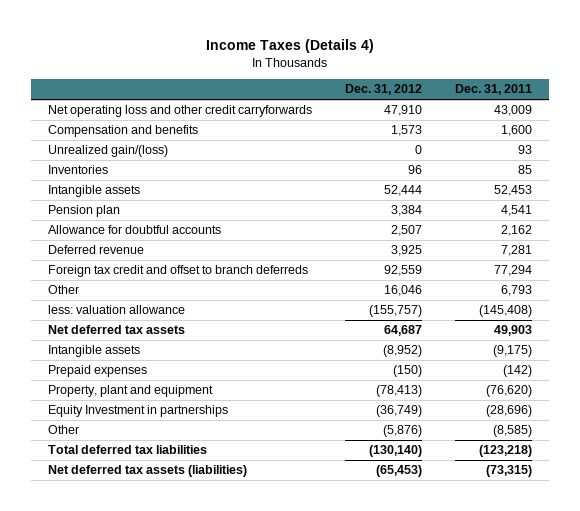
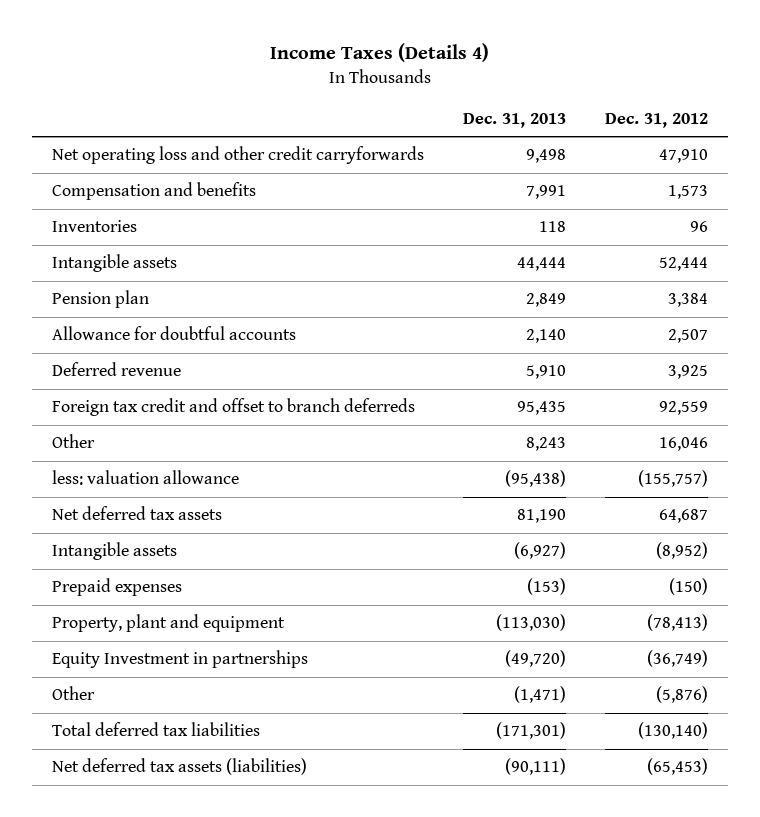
[454,84,532,96] Dec. 31, 2011 -> none
none -> [462,112,566,128] Dec. 31, 2013
[47,145,168,158] Unrealized gain/(loss) -> none

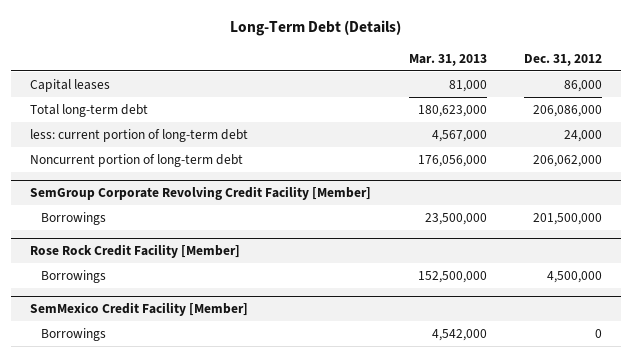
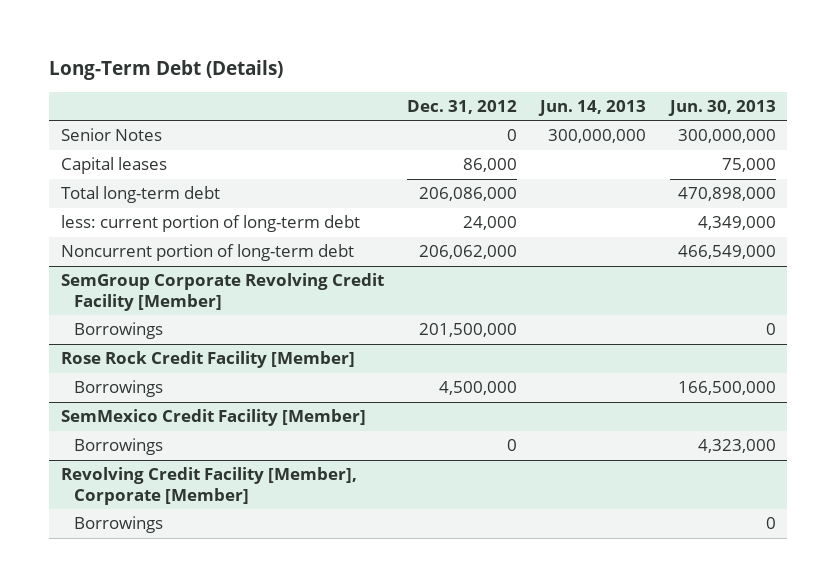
[408,53,487,66] Mar. 31, 2013 -> none
none -> [538,99,647,116] Jun. 14, 2013
none -> [667,99,776,116] Jun. 30, 2013
none -> [60,128,162,142] Senior Notes
none -> [60,467,357,505] Revolving Credit Facility [Member], Corporate [Member]
none -> [73,516,163,534] Borrowings

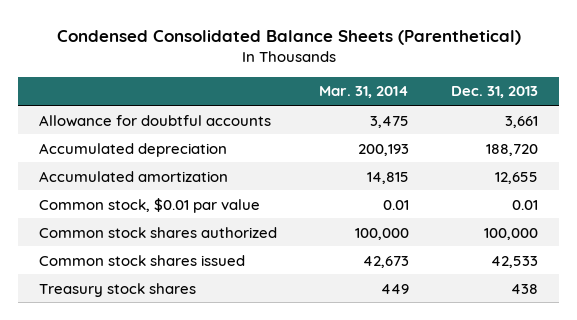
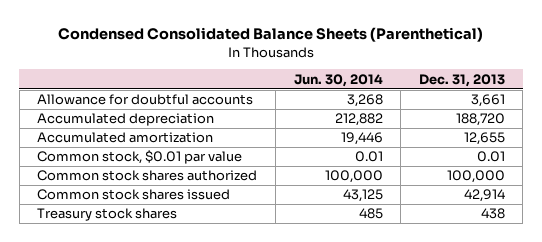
[319,86,410,99] Mar. 31, 2014 -> none
none -> [293,73,383,87] Jun. 30, 2014
[490,255,538,268] 42,533 -> [463,189,505,203] 42,914

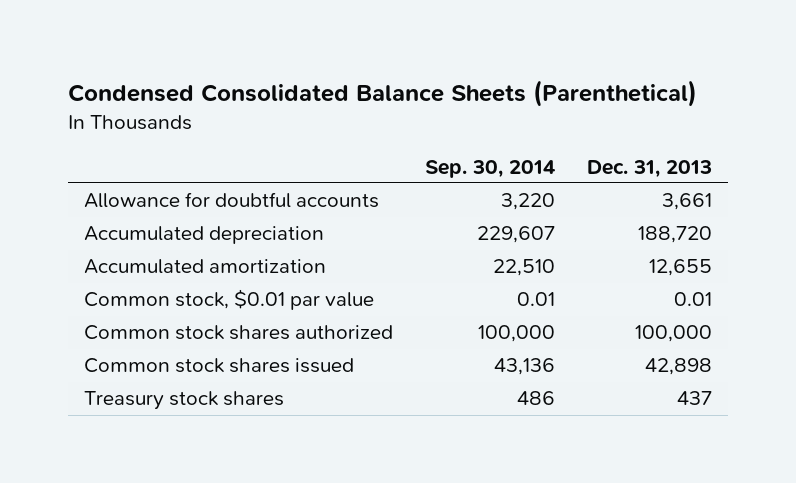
[293,73,383,87] Jun. 30, 2014 -> none
none -> [425,159,556,178] Sep. 30, 2014
[463,189,505,203] 42,914 -> [645,358,713,376] 42,898
[480,208,505,220] 438 -> [677,391,713,406] 437

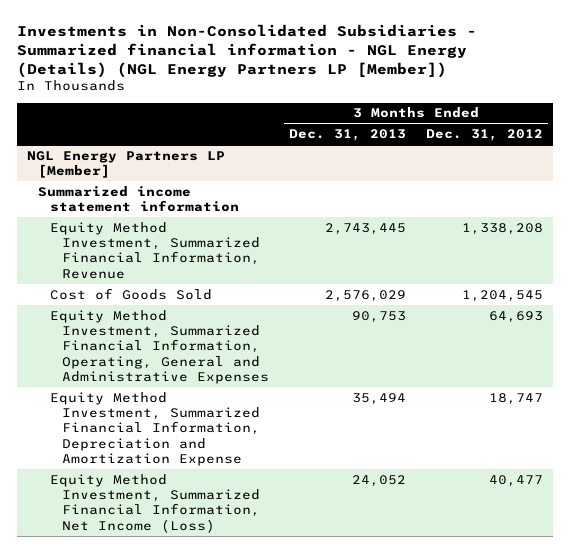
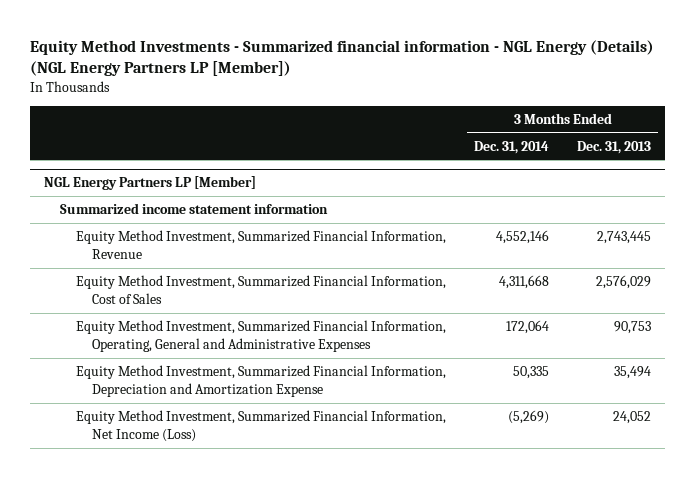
[16,23,477,78] Investments in Non-Consolidated Subsidiaries - Summarized financial information - NGL Energy (Details) (NGL Energy Partners LP [Member]) -> [29,39,654,77] Equity Method Investments - Summarized financial information - NGL Energy (Details) (NGL Energy Partners LP [Member])
[425,129,543,142] Dec. 31, 2012 -> none
none -> [473,140,549,154] Dec. 31, 2014
[50,287,213,300] Cost of Goods Sold -> [75,275,446,305] Equity Method Investment, Summarized Financial Information, Cost of Sales

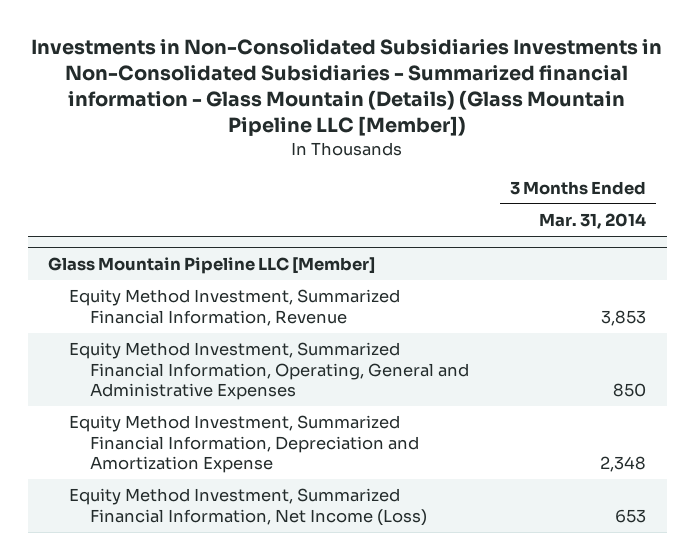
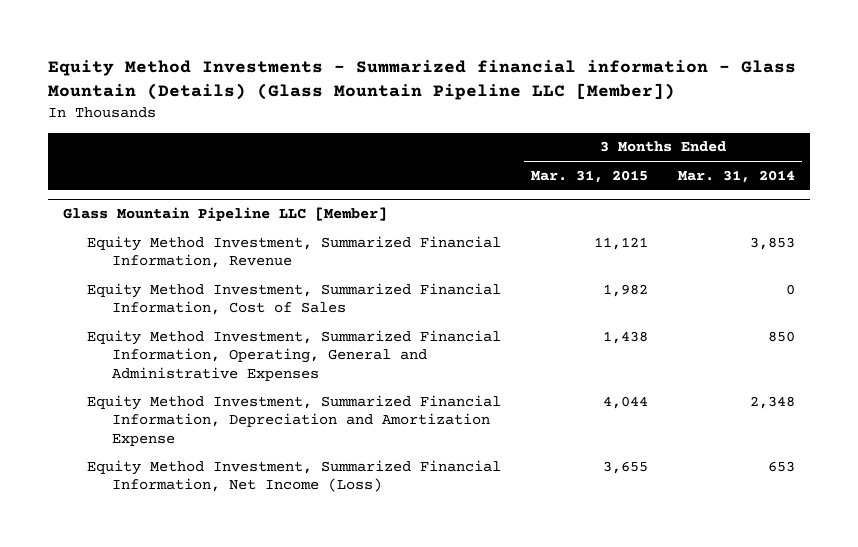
[31,38,663,136] Investments in Non-Consolidated Subsidiaries Investments in Non-Consolidated Subsidiaries - Summarized financial information - Glass Mountain (Details) (Glass Mountain Pipeline LLC [Member]) -> [47,59,796,101] Equity Method Investments - Summarized financial information - Glass Mountain (Details) (Glass Mountain Pipeline LLC [Member])
none -> [531,169,649,183] Mar. 31, 2015
none -> [87,282,502,316] Equity Method Investment, Summarized Financial Information, Cost of Sales

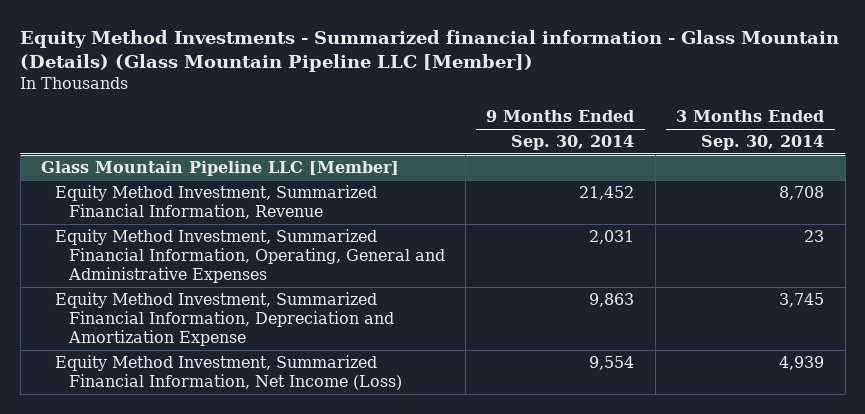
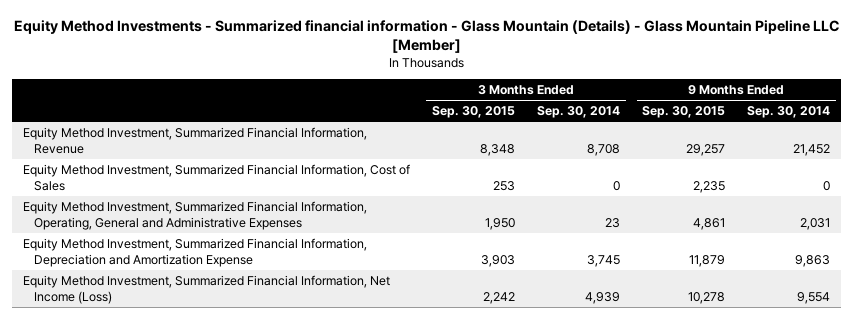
[20,30,840,73] Equity Method Investments - Summarized financial information - Glass Mountain (Details) (Glass Mountain Pipeline LLC [Member]) -> [13,19,840,54] Equity Method Investments - Summarized financial information - Glass Mountain (Details) - Glass Mountain Pipeline LLC [Member]
none -> [431,106,515,119] Sep. 30, 2015
none -> [642,106,726,119] Sep. 30, 2015
[41,161,400,177] Glass Mountain Pipeline LLC [Member] -> none
none -> [22,163,410,191] Equity Method Investment, Summarized Financial Information, Cost of Sales

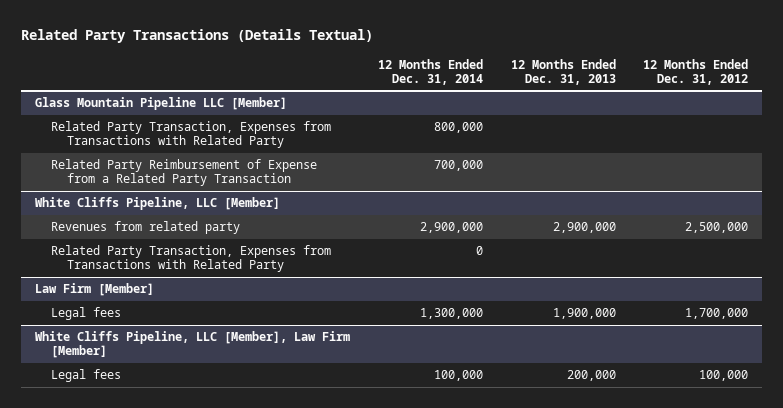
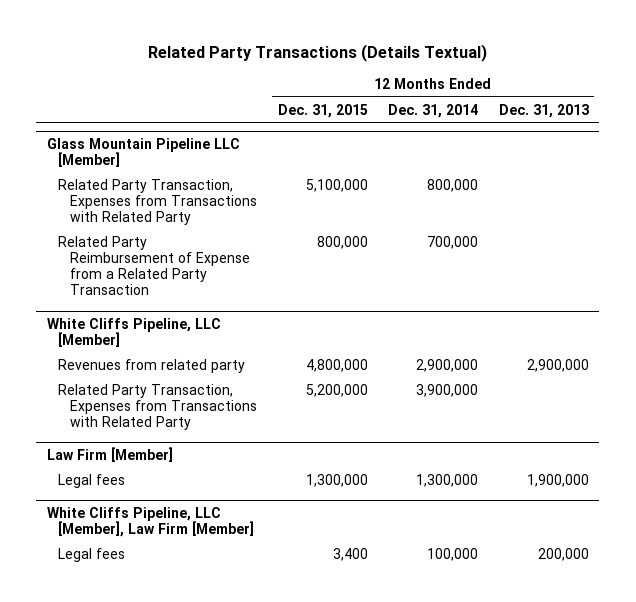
[643,58,749,85] 12 Months Ended Dec. 31, 2012 -> none
none -> [277,103,368,118] Dec. 31, 2015
[475,246,483,256] 0 -> [416,383,479,397] 3,900,000

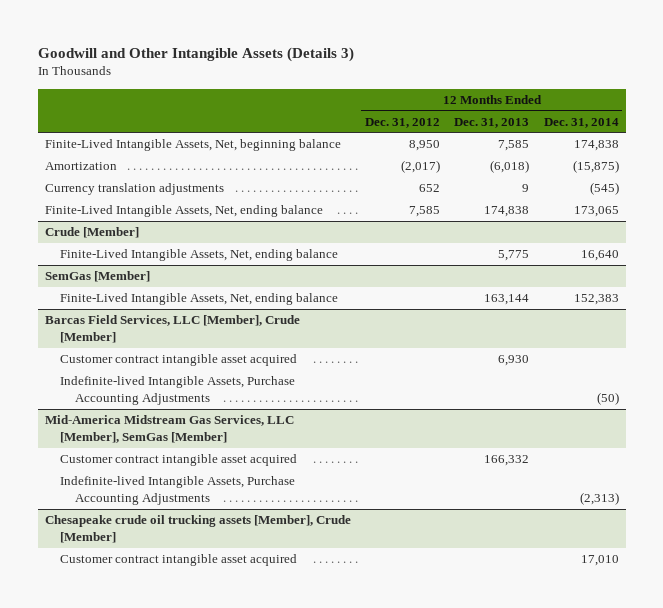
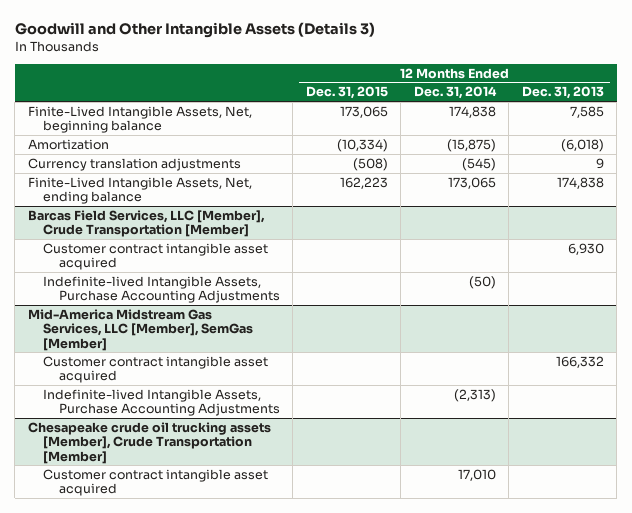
[364,117,440,128] Dec. 31, 2012 -> none
none -> [305,86,388,100] Dec. 31, 2015
[44,227,139,239] Crude [Member] -> none
[60,249,339,262] Finite-Lived Intangible Assets, Net, ending balance -> none
[44,271,150,283] SemGas [Member] -> none
[60,293,339,306] Finite-Lived Intangible Assets, Net, ending balance -> none
[44,315,300,344] Barcas Field Services, LLC [Member], Crude [Member] -> [27,209,265,238] Barcas Field Services, LLC [Member], Crude Transportation [Member]
[44,515,351,544] Chesapeake crude oil trucking assets [Member], Crude [Member] -> [27,421,271,464] Chesapeake crude oil trucking assets [Member], Crude Transportation [Member]

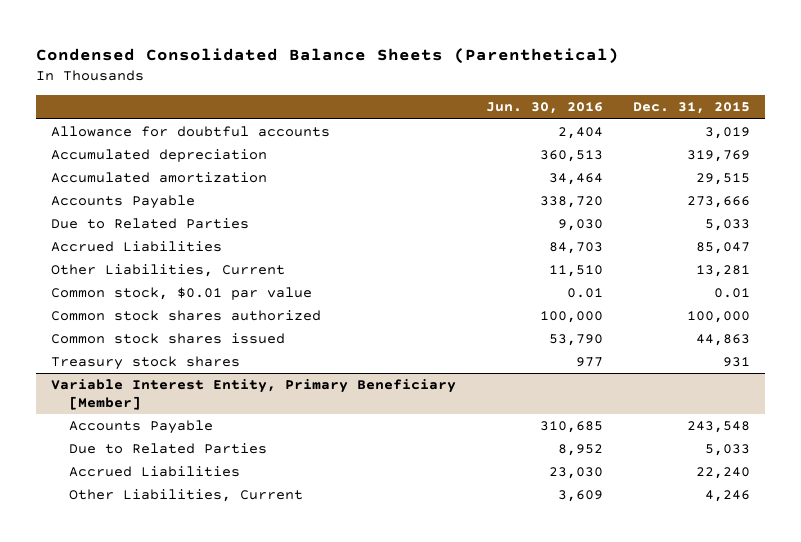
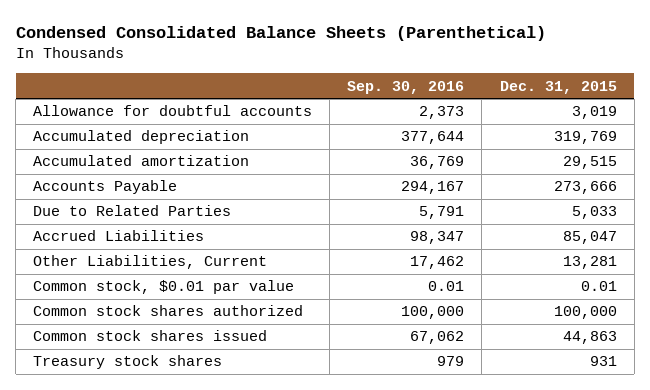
[485,102,603,115] Jun. 30, 2016 -> none
none -> [347,80,465,94] Sep. 30, 2016
[50,379,456,410] Variable Interest Entity, Primary Beneficiary [Member] -> none
[68,420,213,435] Accounts Payable -> none
[68,443,267,455] Due to Related Parties -> none
[68,466,240,478] Accrued Liabilities -> none
[68,489,303,503] Other Liabilities, Current -> none

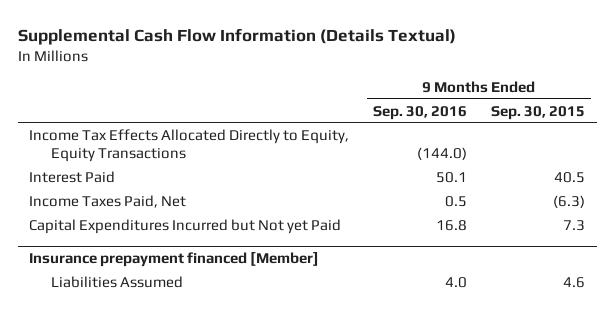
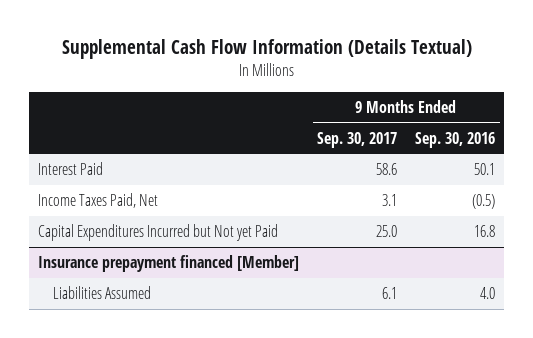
[491,105,586,120] Sep. 30, 2015 -> none
none -> [317,131,398,148] Sep. 30, 2017
[29,128,350,162] Income Tax Effects Allocated Directly to Equity, Equity Transactions -> none
[445,195,468,207] 0.5 -> [472,194,496,210] (0.5)

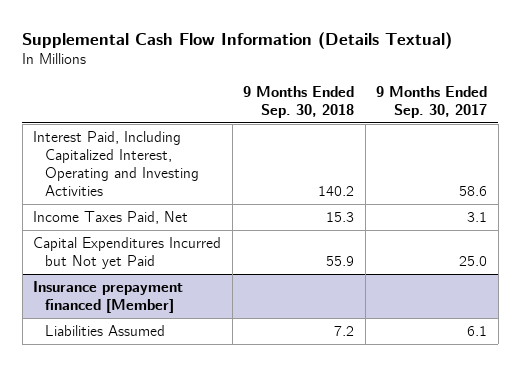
[415,131,496,148] Sep. 30, 2016 -> none
none -> [243,85,355,118] 9 Months Ended Sep. 30, 2018
[38,162,104,176] Interest Paid -> [33,131,200,197] Interest Paid, Including Capitalized Interest, Operating and Investing Activities

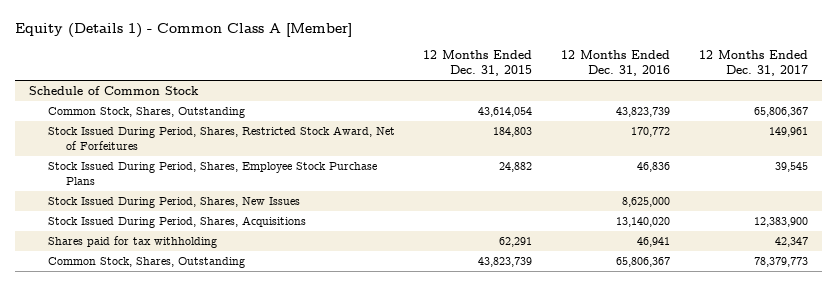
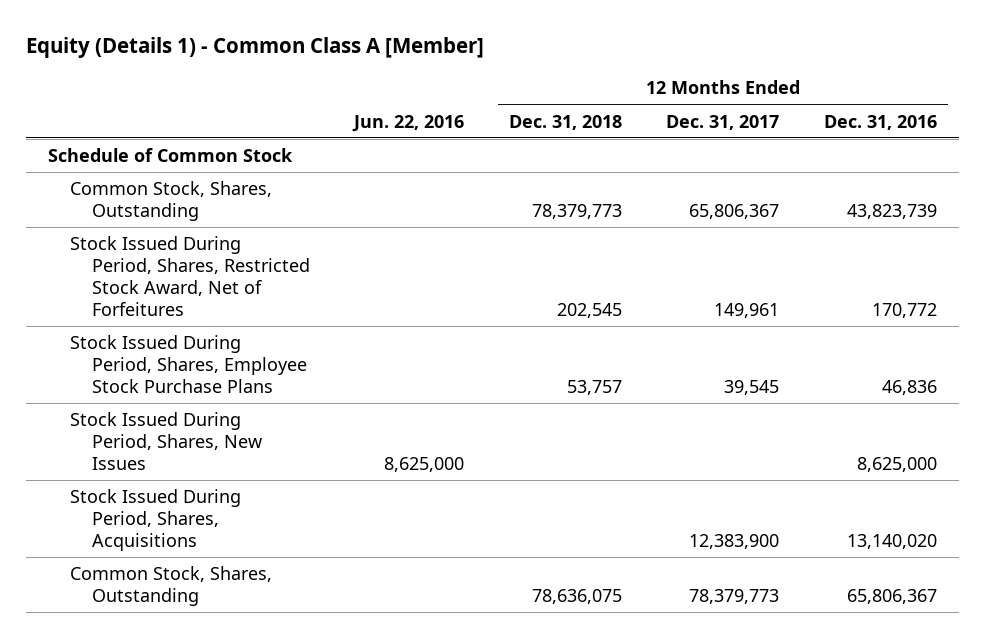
[423,50,533,77] 12 Months Ended Dec. 31, 2015 -> none
none -> [352,114,465,132] Jun. 22, 2016
none -> [508,114,622,130] Dec. 31, 2018
[47,236,217,249] Shares paid for tax withholding -> none

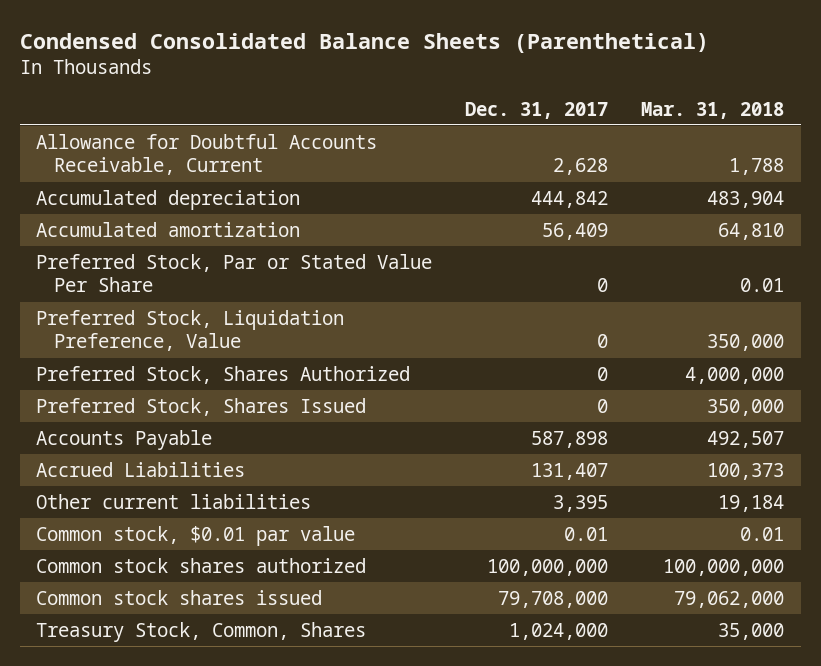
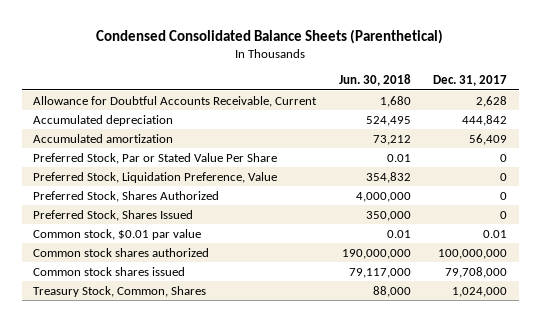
[641,101,785,119] Mar. 31, 2018 -> none
none -> [338,74,411,87] Jun. 30, 2018
[36,429,213,450] Accounts Payable -> none
[36,461,246,477] Accrued Liabilities -> none
[36,493,312,509] Other current liabilities -> none

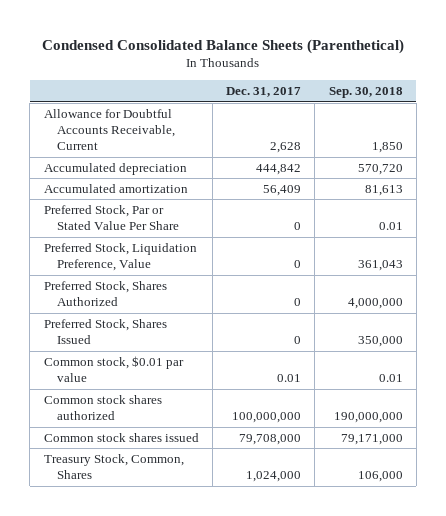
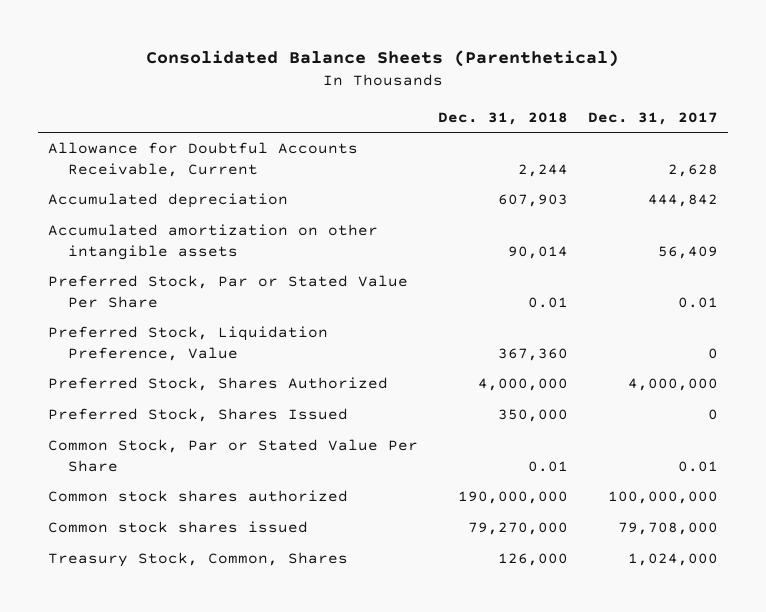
[42,38,405,54] Condensed Consolidated Balance Sheets (Parenthetical) -> [145,50,619,68] Consolidated Balance Sheets (Parenthetical)
[328,87,403,99] Sep. 30, 2018 -> none
none -> [437,111,568,125] Dec. 31, 2018
[43,183,188,193] Accumulated amortization -> [47,224,378,260] Accumulated amortization on other intangible assets
[294,222,302,231] 0 -> [677,296,718,308] 0.01
[294,298,302,307] 0 -> [627,378,718,392] 4,000,000
[43,355,184,383] Common stock, $0.01 par value -> [47,439,418,472] Common Stock, Par or Stated Value Per Share

